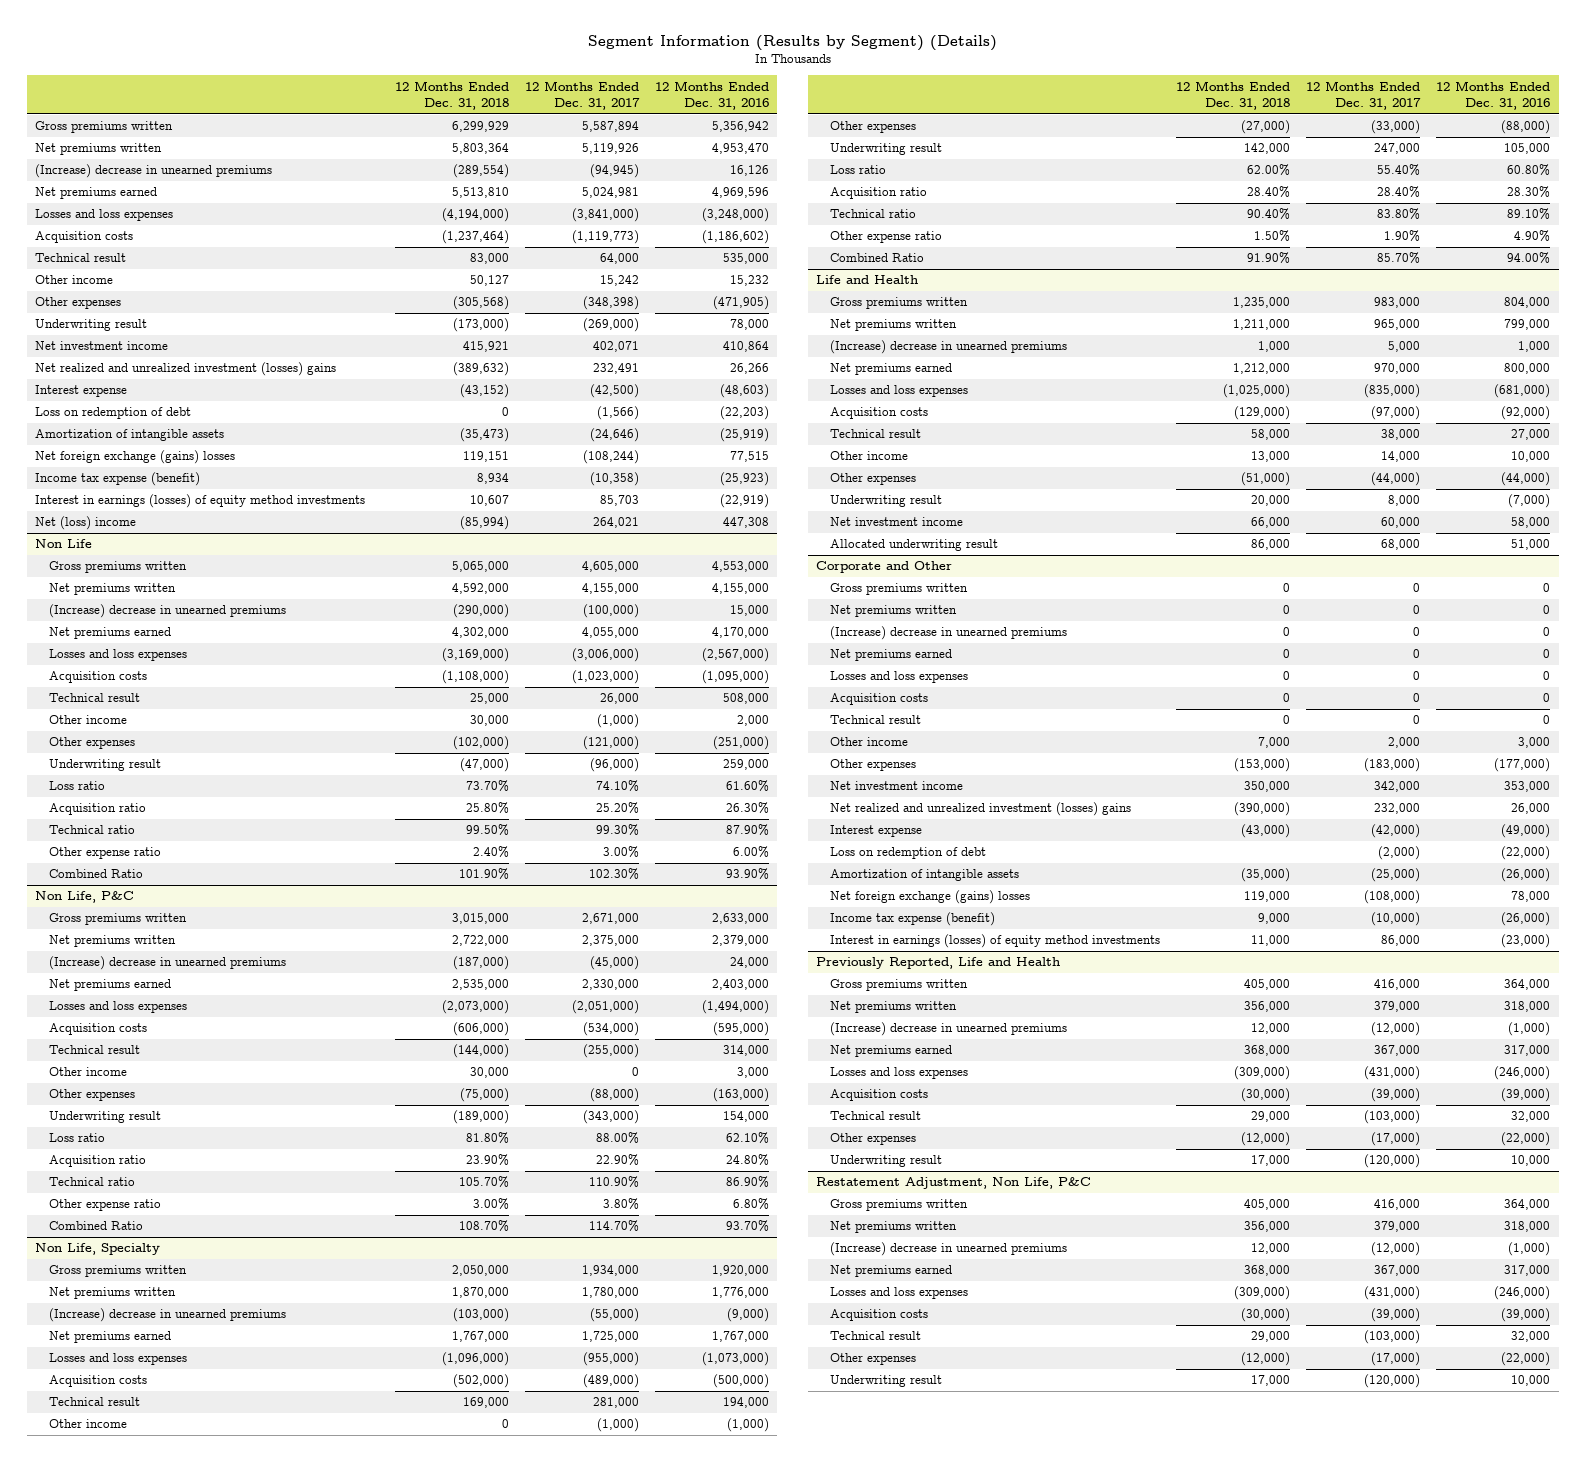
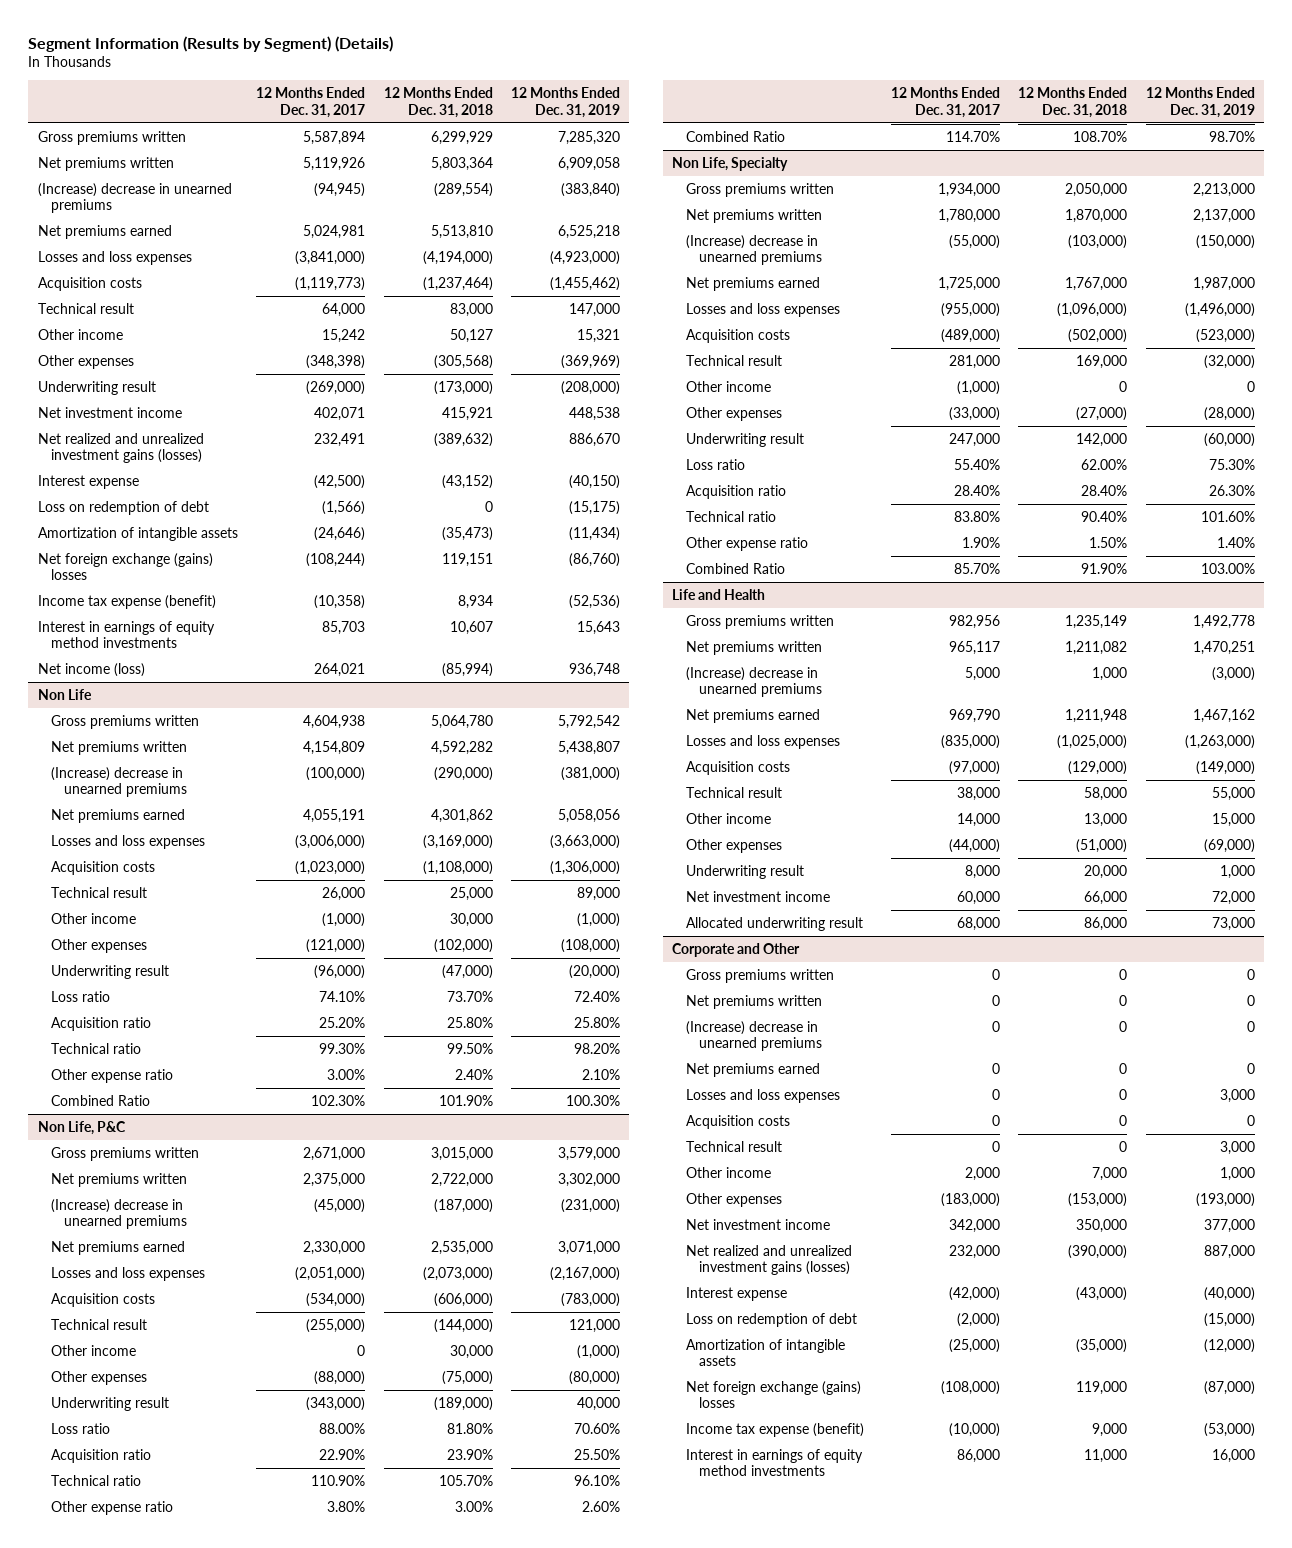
[654,80,769,110] 12 Months Ended Dec. 31, 2016 -> none
none -> [511,87,621,118] 12 Months Ended Dec. 31, 2019
[34,362,336,377] Net realized and unrealized investment (losses) gains -> [37,432,204,464] Net realized and unrealized investment gains (losses)
[34,494,365,509] Interest in earnings (losses) of equity method investments -> [37,620,215,649] Interest in earnings of equity method investments
[34,516,136,531] Net (loss) income -> [37,662,145,677] Net income (loss)
[451,561,509,573] 5,065,000 -> [430,714,493,729] 5,064,780
[581,561,639,573] 4,605,000 -> [303,714,366,729] 4,604,938
[451,583,509,595] 4,592,000 -> [430,740,493,755] 4,592,282
[581,583,639,595] 4,155,000 -> [303,740,366,755] 4,154,809
[451,627,509,639] 4,302,000 -> [430,808,493,823] 4,301,862
[581,627,639,639] 4,055,000 -> [303,808,366,823] 4,055,191
[1233,297,1291,309] 1,235,000 -> [1065,614,1128,629] 1,235,149
[1374,297,1421,309] 983,000 -> [948,614,1000,629] 982,956
[1233,319,1291,331] 1,211,000 -> [1065,640,1128,655] 1,211,082
[1374,319,1421,331] 965,000 -> [948,640,1000,655] 965,117
[1233,363,1291,375] 1,212,000 -> [1065,708,1128,723] 1,211,948
[1374,363,1421,375] 970,000 -> [948,708,1000,723] 969,790
[830,802,1132,817] Net realized and unrealized investment (losses) gains -> [685,1244,852,1276] Net realized and unrealized investment gains (losses)
[816,957,1061,970] Previously Reported, Life and Health -> none
[830,979,969,992] Gross premiums written -> none
[830,1001,958,1014] Net premiums written -> none
[830,1022,1068,1037] (Increase) decrease in unearned premiums -> none
[830,1045,953,1058] Net premiums earned -> none
[830,1067,969,1080] Losses and loss expenses -> none
[830,1089,929,1102] Acquisition costs -> none
[830,1111,922,1121] Technical result -> none
[830,1133,917,1146] Other expenses -> none
[830,1155,943,1168] Underwriting result -> none
[816,1177,1092,1190] Restatement Adjustment, Non Life, P&C -> none
[830,1199,969,1212] Gross premiums written -> none
[830,1221,958,1234] Net premiums written -> none
[830,1242,1068,1257] (Increase) decrease in unearned premiums -> none
[830,1265,953,1278] Net premiums earned -> none
[830,1287,969,1300] Losses and loss expenses -> none
[830,1309,929,1322] Acquisition costs -> none
[830,1331,922,1341] Technical result -> none
[830,1353,917,1366] Other expenses -> none
[830,1375,943,1388] Underwriting result -> none
[830,934,1161,949] Interest in earnings (losses) of equity method investments -> [685,1448,863,1477] Interest in earnings of equity method investments

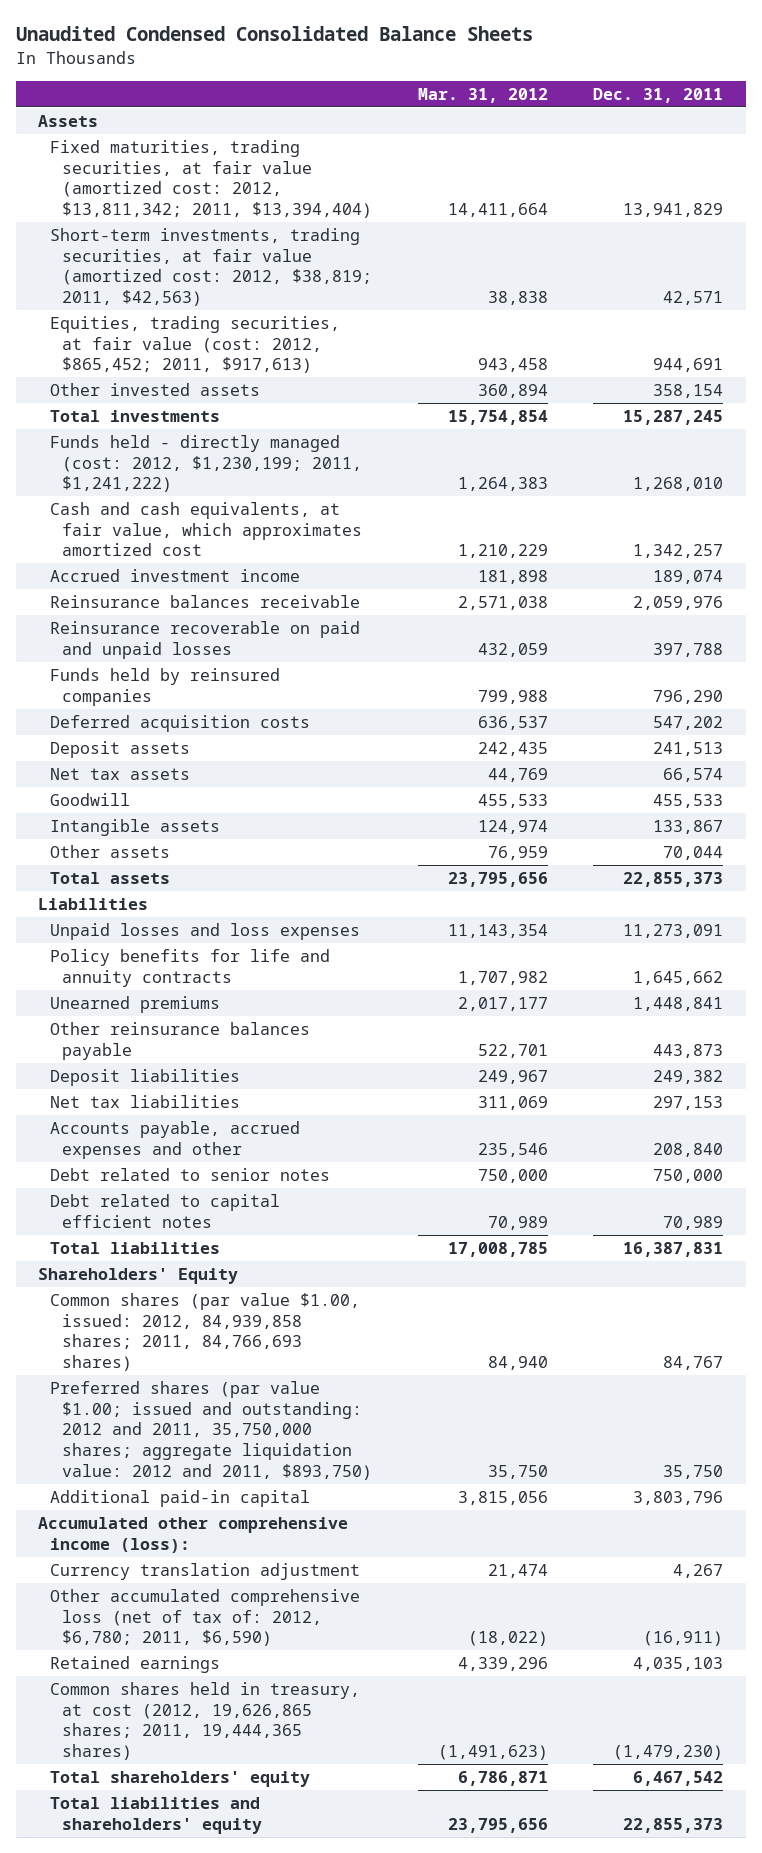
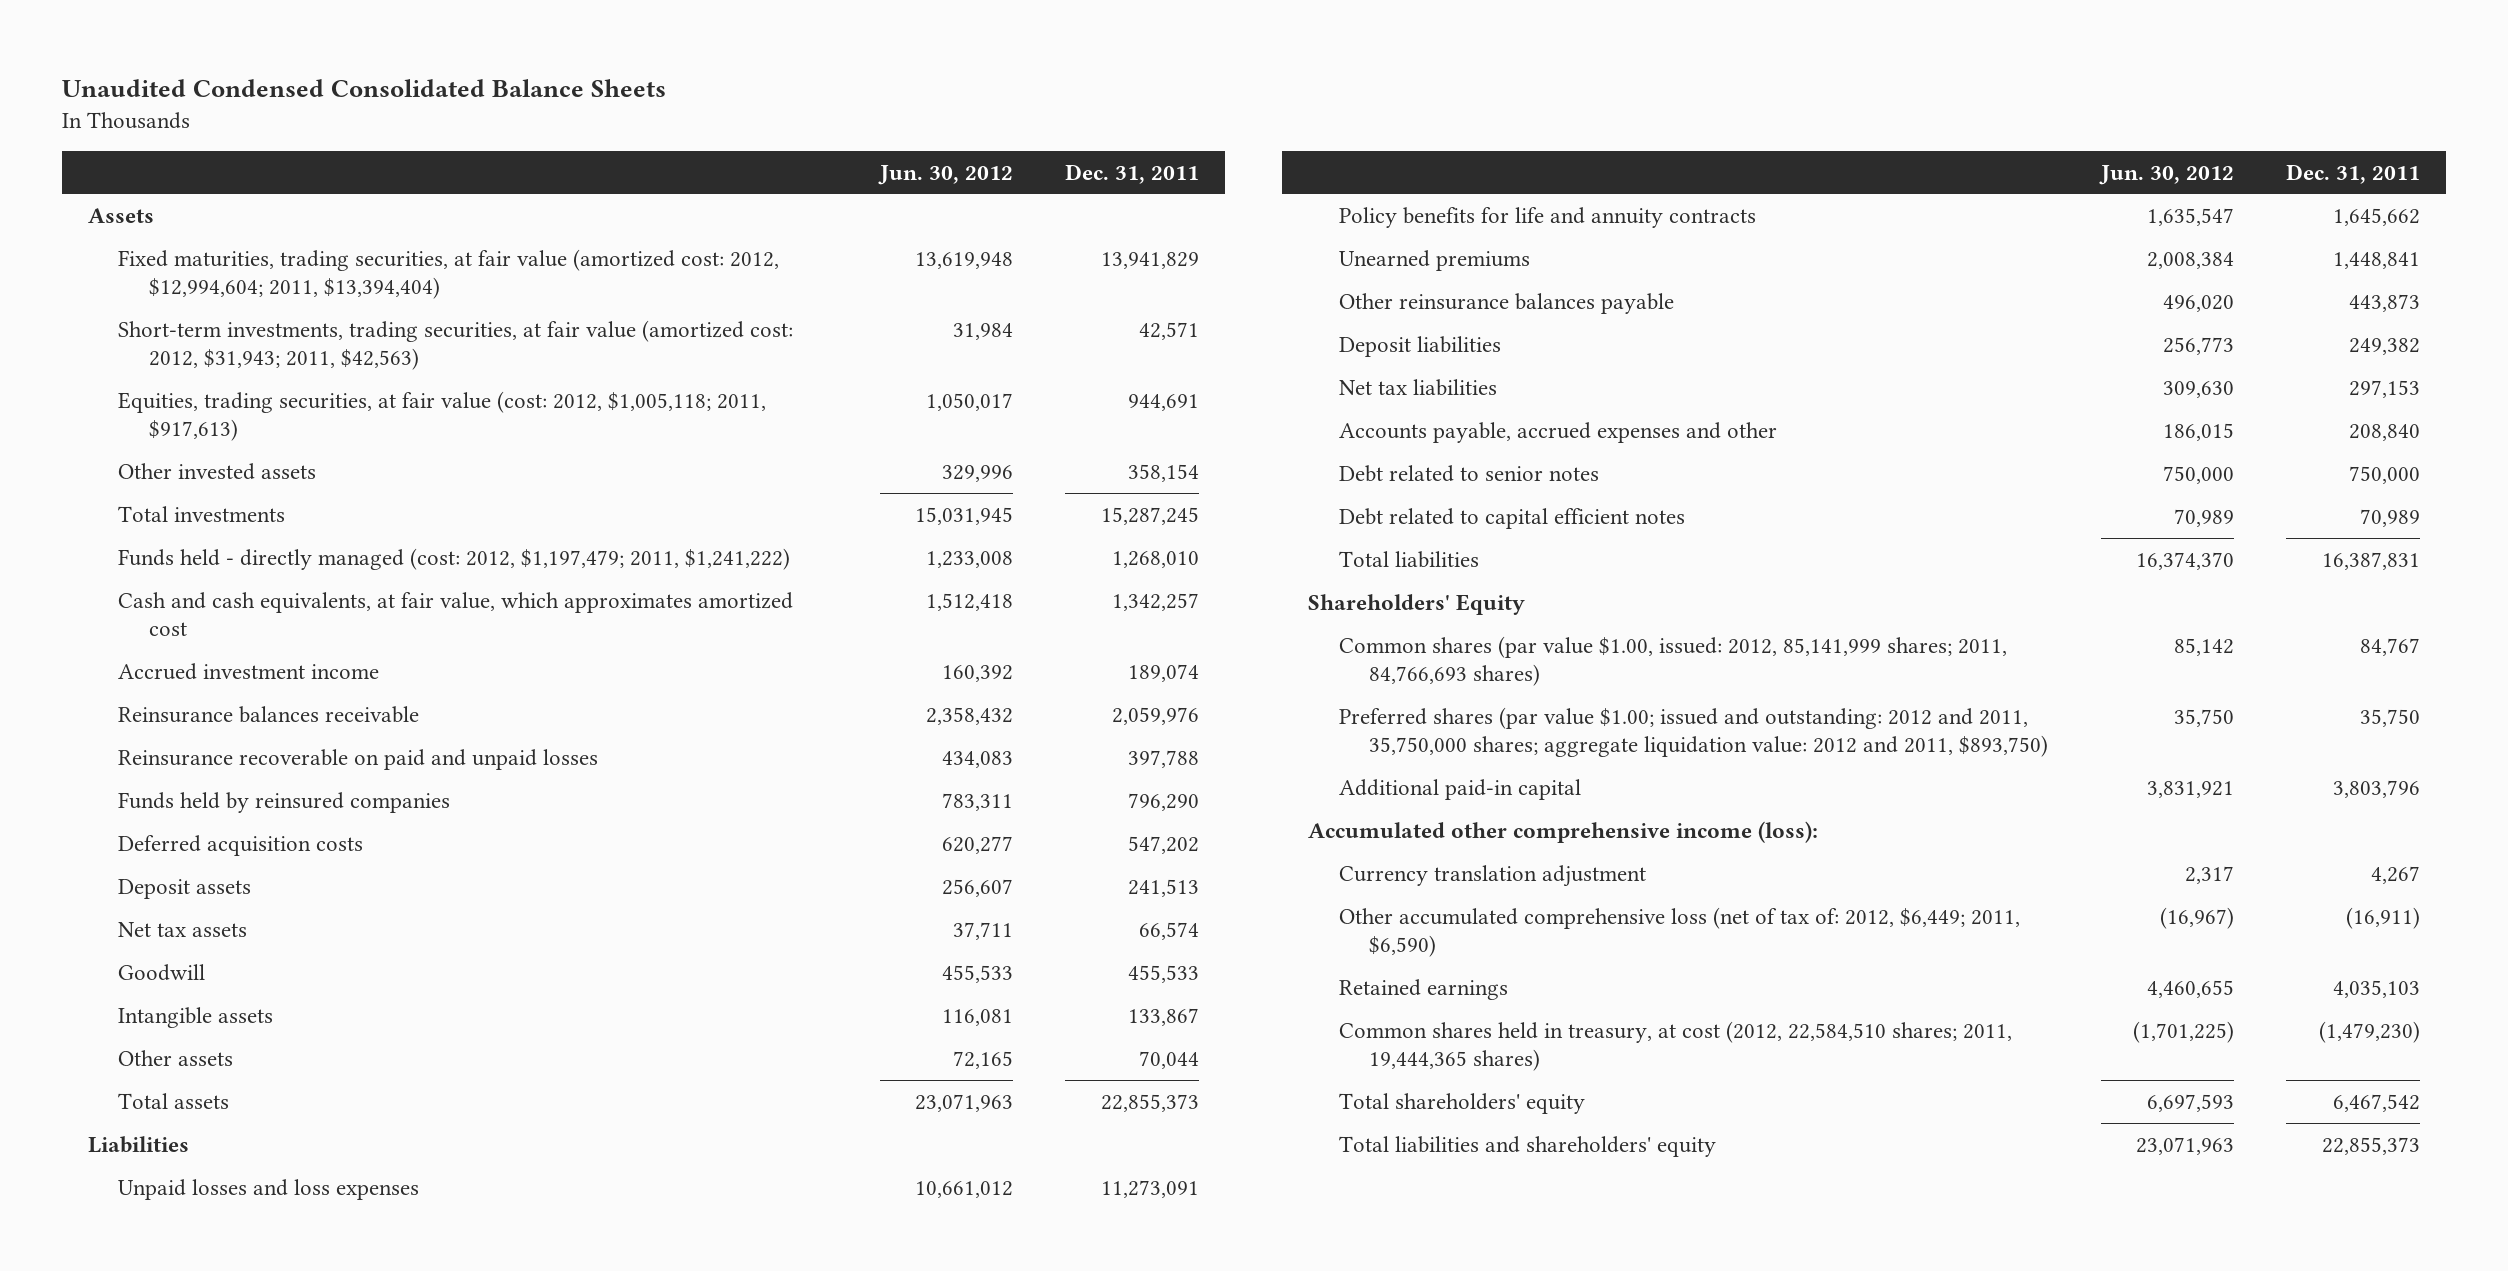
[417,87,548,103] Mar. 31, 2012 -> none
none -> [878,164,1014,185] Jun. 30, 2012
[50,139,373,219] Fixed maturities, trading securities, at fair value (amortized cost: 2012, $13,811,342; 2011, $13,394,404) -> [118,248,780,300] Fixed maturities, trading securities, at fair value (amortized cost: 2012, $12,994,604; 2011, $13,394,404)
[50,227,373,307] Short-term investments, trading securities, at fair value (amortized cost: 2012, $38,819; 2011, $42,563) -> [118,319,794,371] Short-term investments, trading securities, at fair value (amortized cost: 2012, $31,943; 2011, $42,563)
[50,315,341,374] Equities, trading securities, at fair value (cost: 2012, $865,452; 2011, $917,613) -> [118,390,767,442] Equities, trading securities, at fair value (cost: 2012, $1,005,118; 2011, $917,613)
[50,434,363,493] Funds held - directly managed (cost: 2012, $1,230,199; 2011, $1,241,222) -> [118,547,791,570] Funds held - directly managed (cost: 2012, $1,197,479; 2011, $1,241,222)
[50,1292,361,1372] Common shares (par value $1.00, issued: 2012, 84,939,858 shares; 2011, 84,766,693 shares) -> [1338,635,2007,687] Common shares (par value $1.00, issued: 2012, 85,141,999 shares; 2011, 84,766,693 shares)
[50,1588,361,1647] Other accumulated comprehensive loss (net of tax of: 2012, $6,780; 2011, $6,590) -> [1338,906,2020,958] Other accumulated comprehensive loss (net of tax of: 2012, $6,449; 2011, $6,590)
[50,1681,361,1761] Common shares held in treasury, at cost (2012, 19,626,865 shares; 2011, 19,444,365 shares) -> [1338,1020,2012,1072] Common shares held in treasury, at cost (2012, 22,584,510 shares; 2011, 19,444,365 shares)

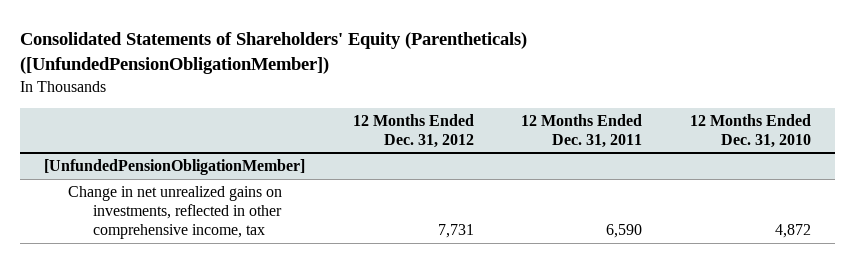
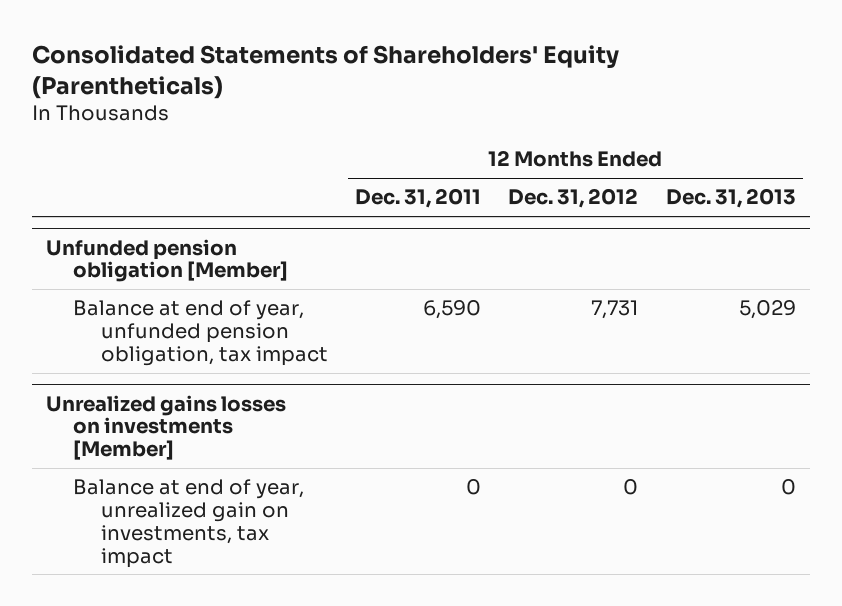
[19,31,527,74] Consolidated Statements of Shareholders' Equity (Parentheticals) ([UnfundedPensionObligationMember]) -> [32,44,620,99] Consolidated Statements of Shareholders' Equity (Parentheticals)
[690,113,812,148] 12 Months Ended Dec. 31, 2010 -> none
none -> [665,188,796,209] Dec. 31, 2013
[43,159,305,176] [UnfundedPensionObligationMember] -> none
none -> [45,238,289,283] Unfunded pension obligation [Member]
none -> [73,300,328,366] Balance at end of year, unfunded pension obligation, tax impact
none -> [45,394,286,461] Unrealized gains losses on investments [Member]
[68,186,283,240] Change in net unrealized gains on investments, reflected in other comprehensive income, tax -> [73,479,305,568] Balance at end of year, unrealized gain on investments, tax impact
[437,224,474,239] 7,731 -> [623,479,639,496] 0
[606,224,643,239] 6,590 -> [465,479,481,496] 0

